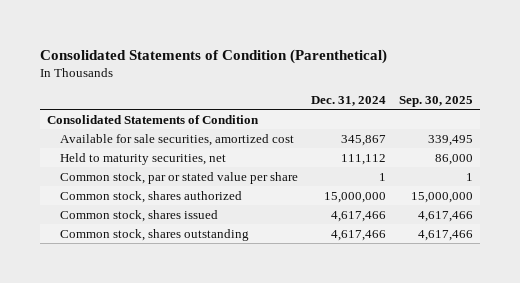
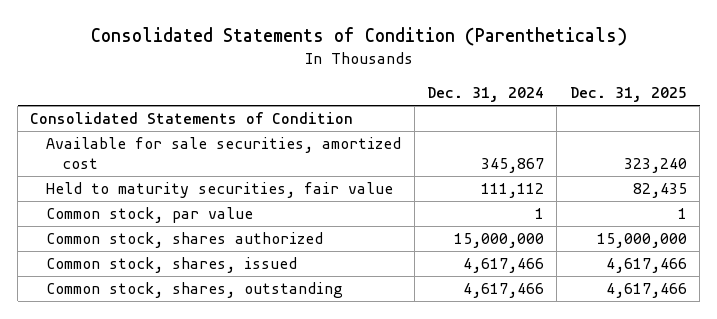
[39,48,387,64] Consolidated Statements of Condition (Parenthetical) -> [90,27,627,47] Consolidated Statements of Condition (Parentheticals)
[399,95,474,107] Sep. 30, 2025 -> none
none -> [569,87,687,103] Dec. 31, 2025
[59,152,226,165] Held to maturity securities, net -> [46,182,394,199] Held to maturity securities, fair value
[59,171,298,184] Common stock, par or stated value per share -> [46,207,254,224] Common stock, par value
[59,209,218,222] Common stock, shares issued -> [46,257,298,274] Common stock, shares, issued
[59,228,249,241] Common stock, shares outstanding -> [46,282,344,299] Common stock, shares, outstanding

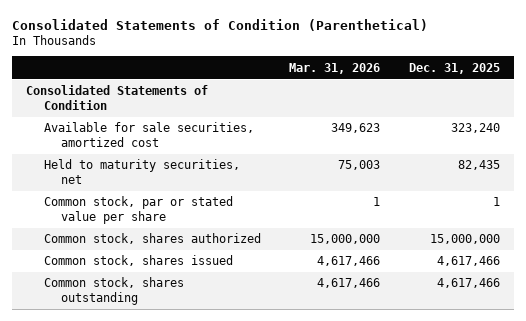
[90,27,627,47] Consolidated Statements of Condition (Parentheticals) -> [12,18,429,31] Consolidated Statements of Condition (Parenthetical)
[427,87,545,103] Dec. 31, 2024 -> none
none -> [289,62,381,74] Mar. 31, 2026
[46,182,394,199] Held to maturity securities, fair value -> [43,159,240,184] Held to maturity securities, net
[46,207,254,224] Common stock, par value -> [43,196,233,224] Common stock, par or stated value per share
[46,257,298,274] Common stock, shares, issued -> [43,255,233,267] Common stock, shares issued
[46,282,344,299] Common stock, shares, outstanding -> [43,277,184,305] Common stock, shares outstanding

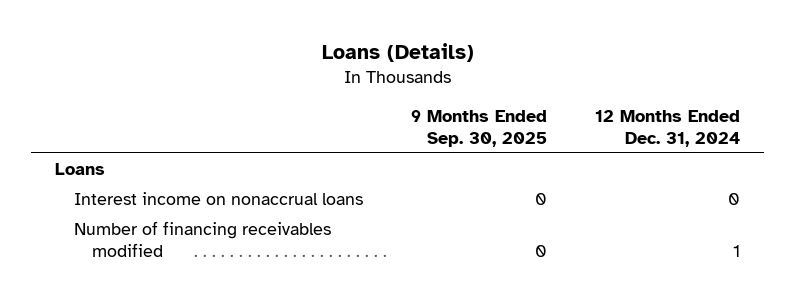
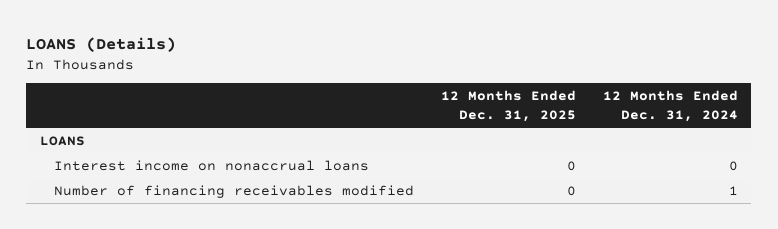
[321,43,474,63] Loans (Details) -> [26,36,177,52] LOANS (Details)
[410,110,547,147] 9 Months Ended Sep. 30, 2025 -> none
none -> [440,90,576,122] 12 Months Ended Dec. 31, 2025
[55,162,106,175] Loans -> [39,135,85,146] LOANS

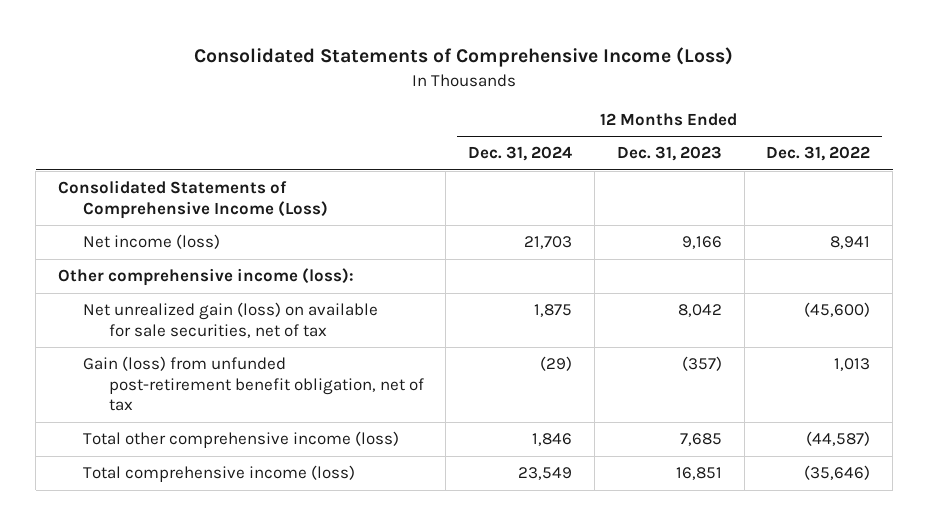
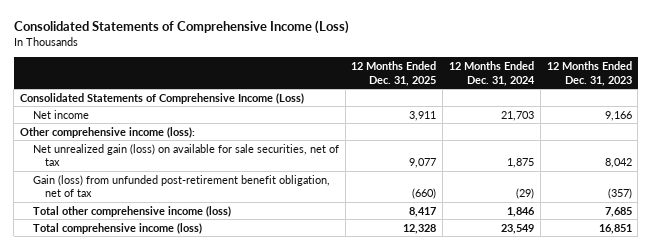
[766,146,871,162] Dec. 31, 2022 -> none
none -> [351,60,437,86] 12 Months Ended Dec. 31, 2025
[83,234,221,250] Net income (loss) -> [32,109,89,119] Net income

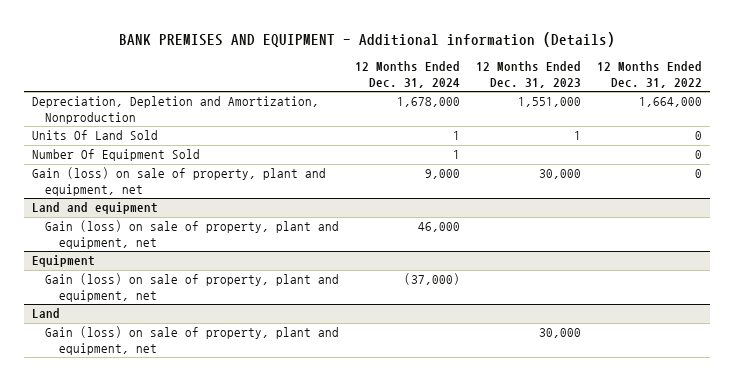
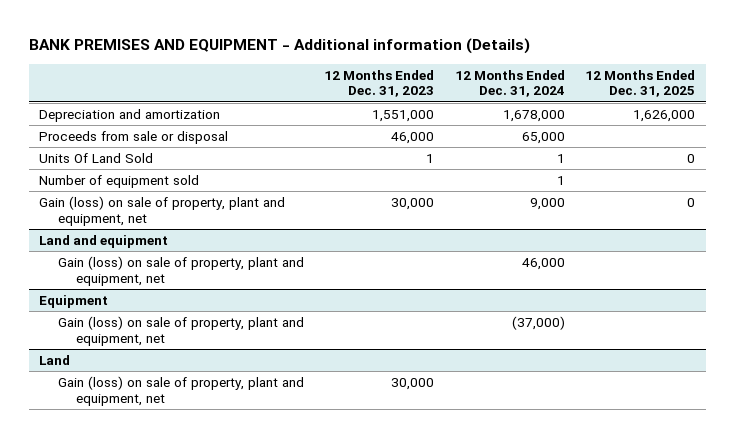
[597,61,703,88] 12 Months Ended Dec. 31, 2022 -> none
none -> [585,69,696,98] 12 Months Ended Dec. 31, 2025
[32,96,320,124] Depreciation, Depletion and Amortization, Nonproduction -> [39,109,221,123] Depreciation and amortization
none -> [39,131,229,145] Proceeds from sale or disposal
[32,149,201,162] Number Of Equipment Sold -> [39,175,200,189] Number of equipment sold

